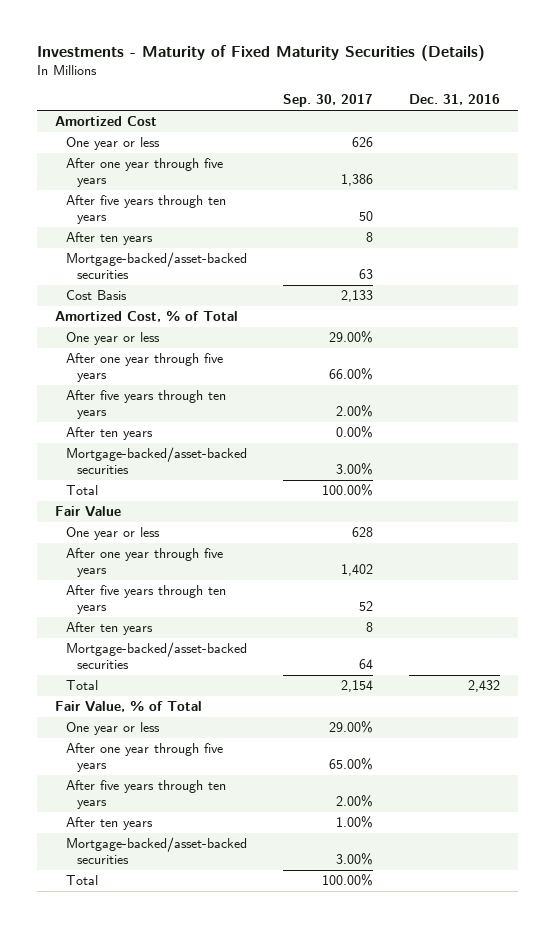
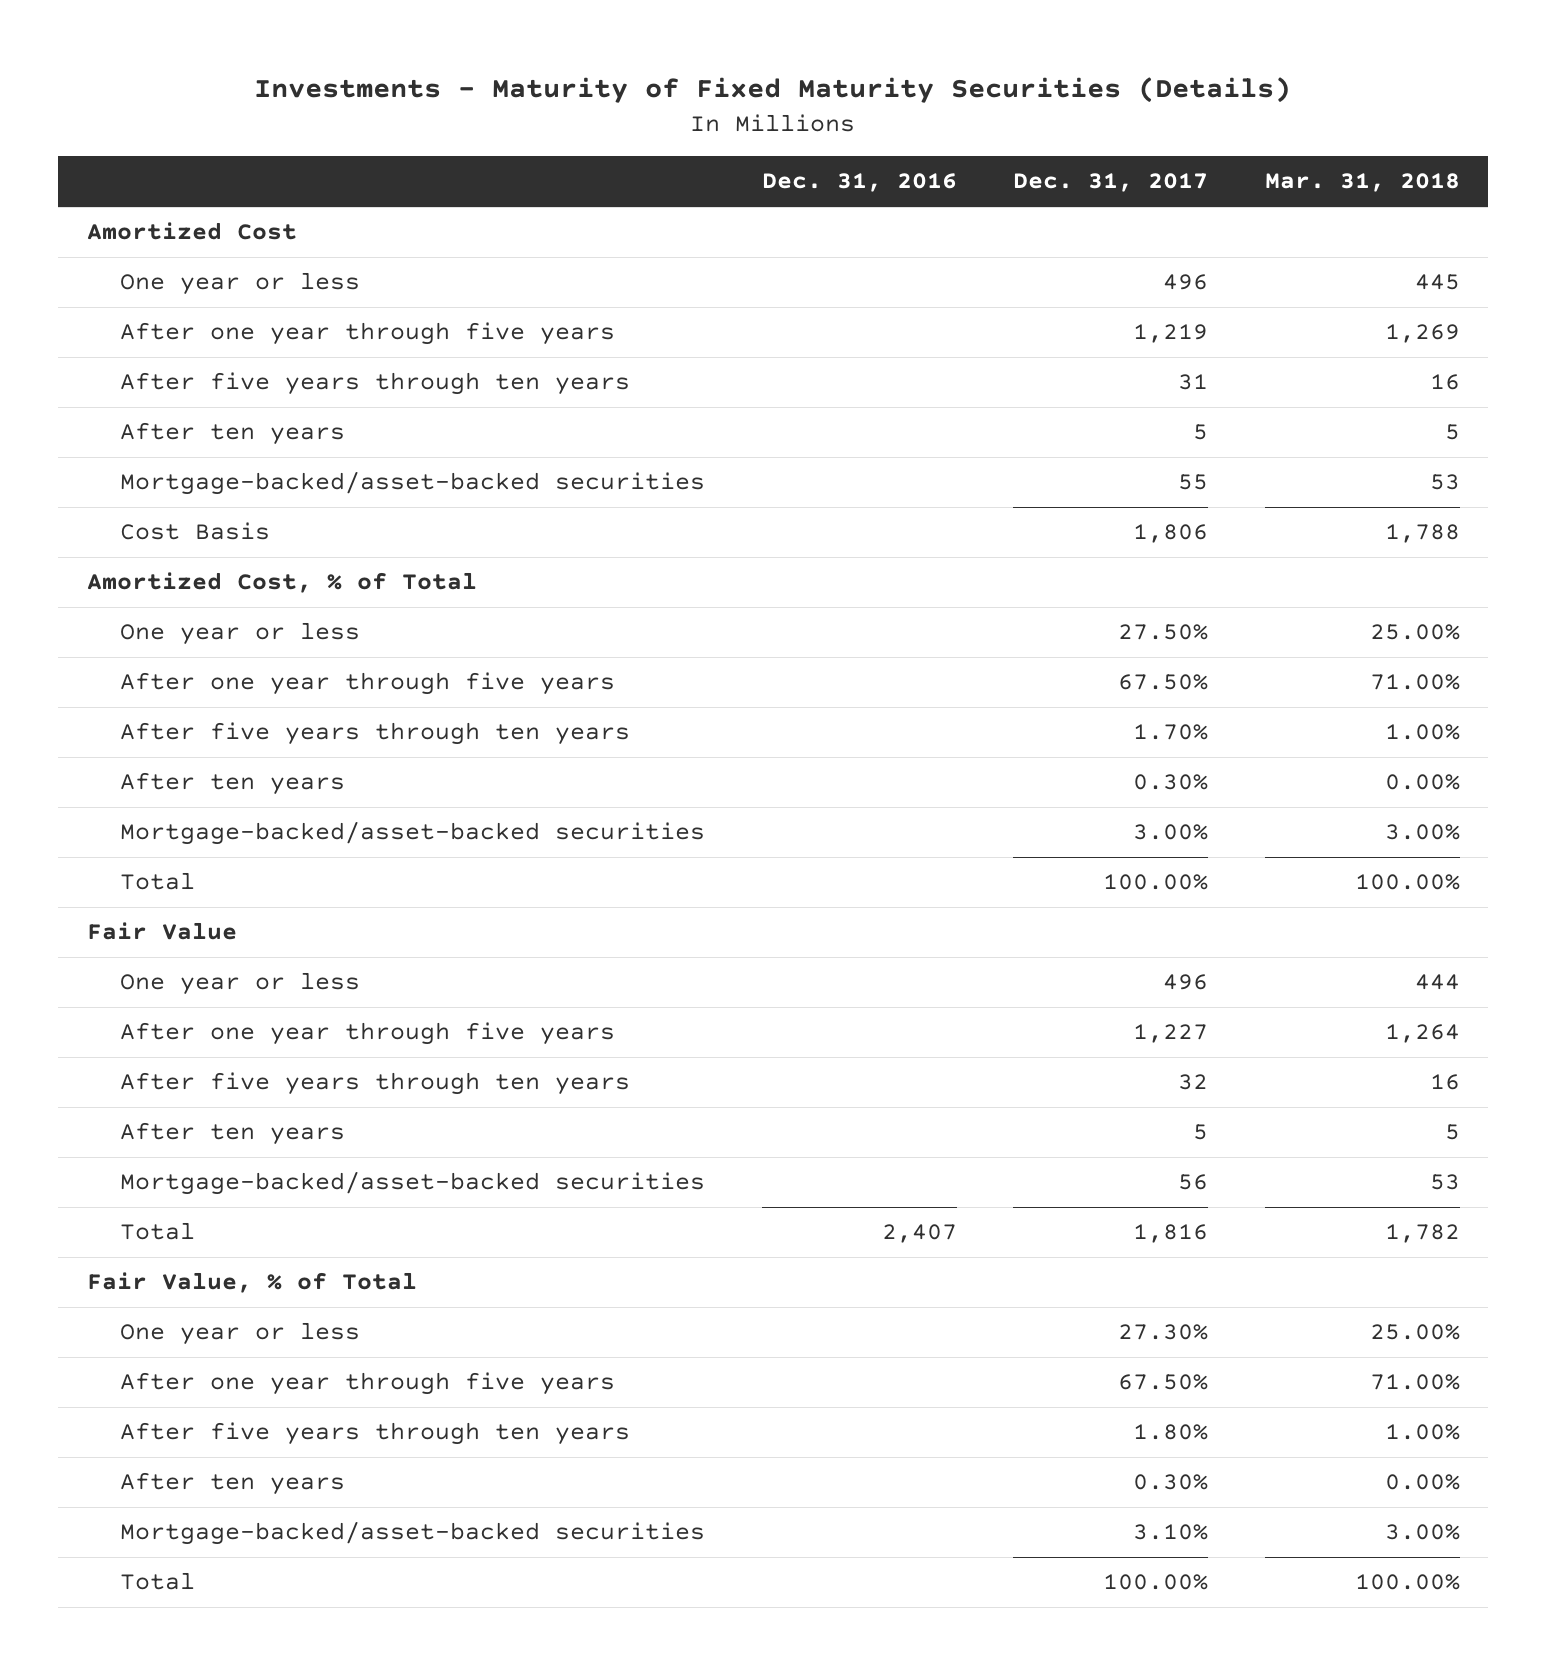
[282,94,373,108] Sep. 30, 2017 -> none
none -> [1013,173,1209,193] Dec. 31, 2017
none -> [1264,173,1460,193] Mar. 31, 2018
[467,680,500,693] 2,432 -> [881,1224,957,1244] 2,407

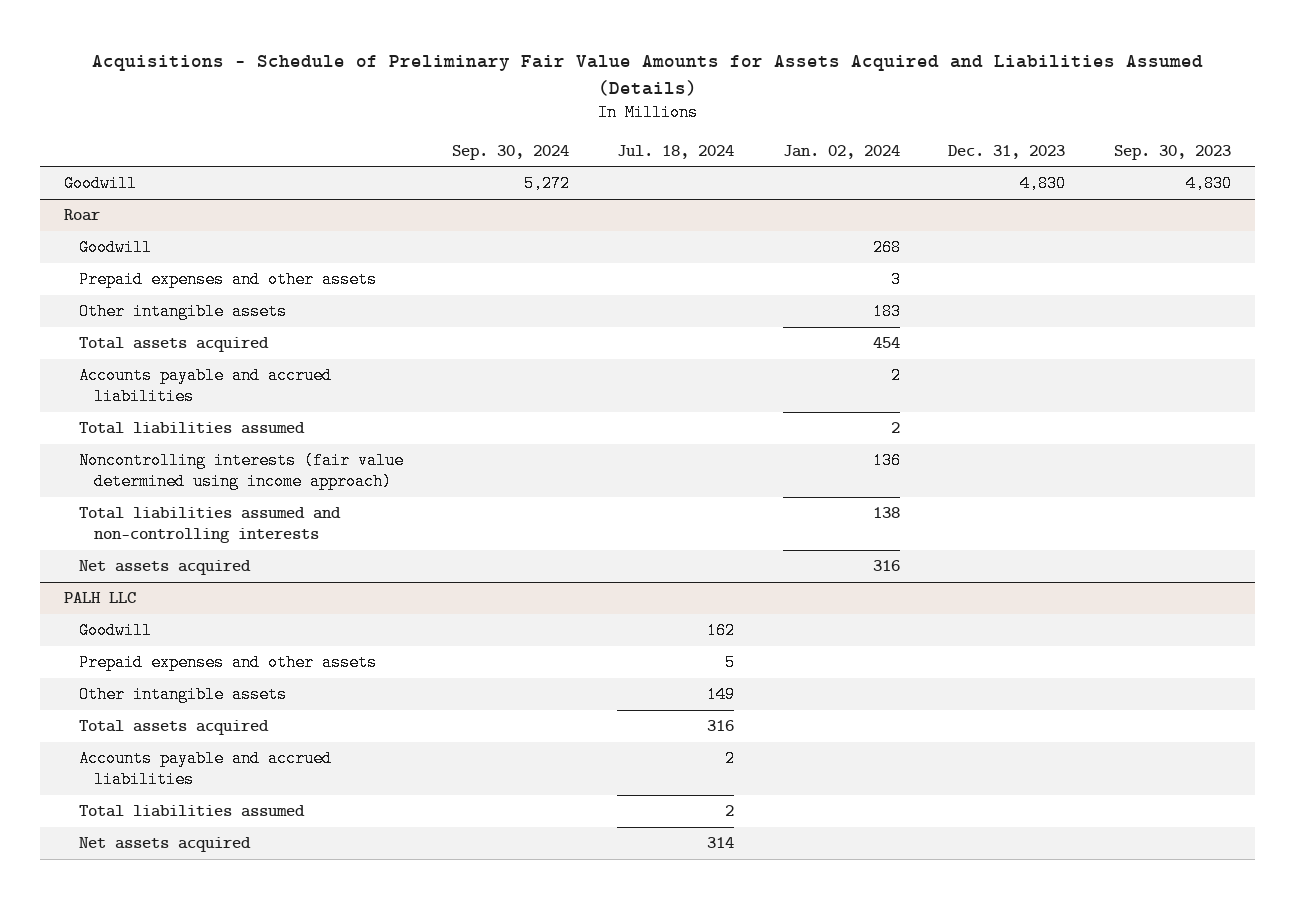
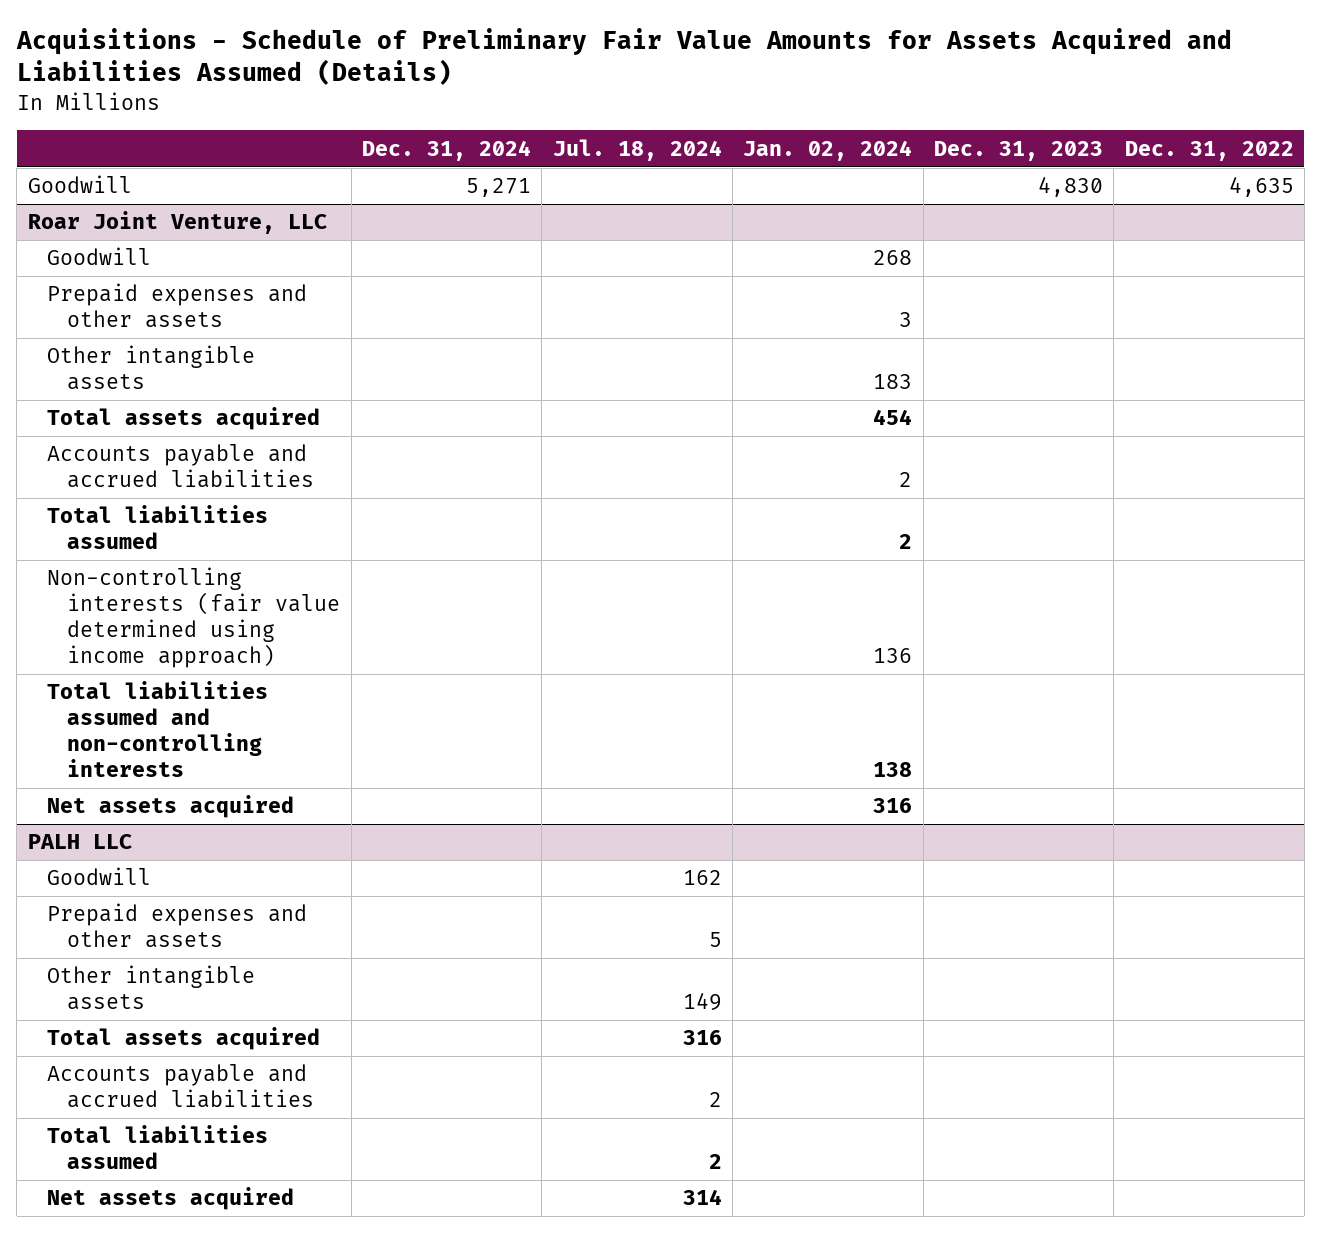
[451,144,569,160] Sep. 30, 2024 -> none
[1114,144,1232,160] Sep. 30, 2023 -> none
none -> [361,139,531,161] Dec. 31, 2024
none -> [1124,140,1294,161] Dec. 31, 2022
[64,209,101,222] Roar -> [27,211,327,235] Roar Joint Venture, LLC
[79,452,405,491] Noncontrolling interests (fair value determined using income approach) -> [47,567,341,669] Non-controlling interests (fair value determined using income approach)

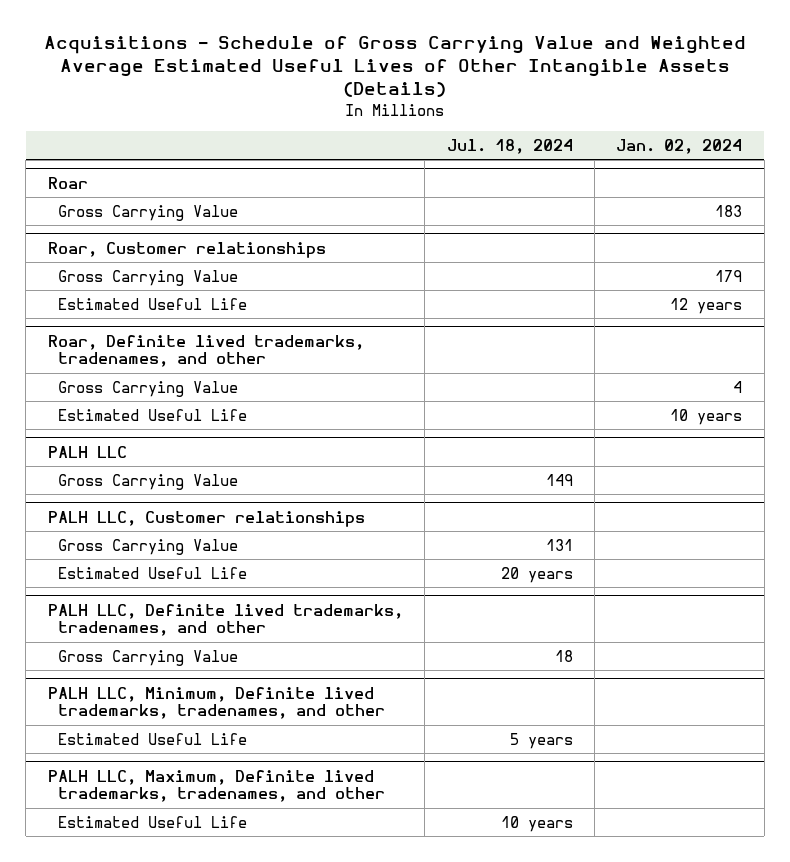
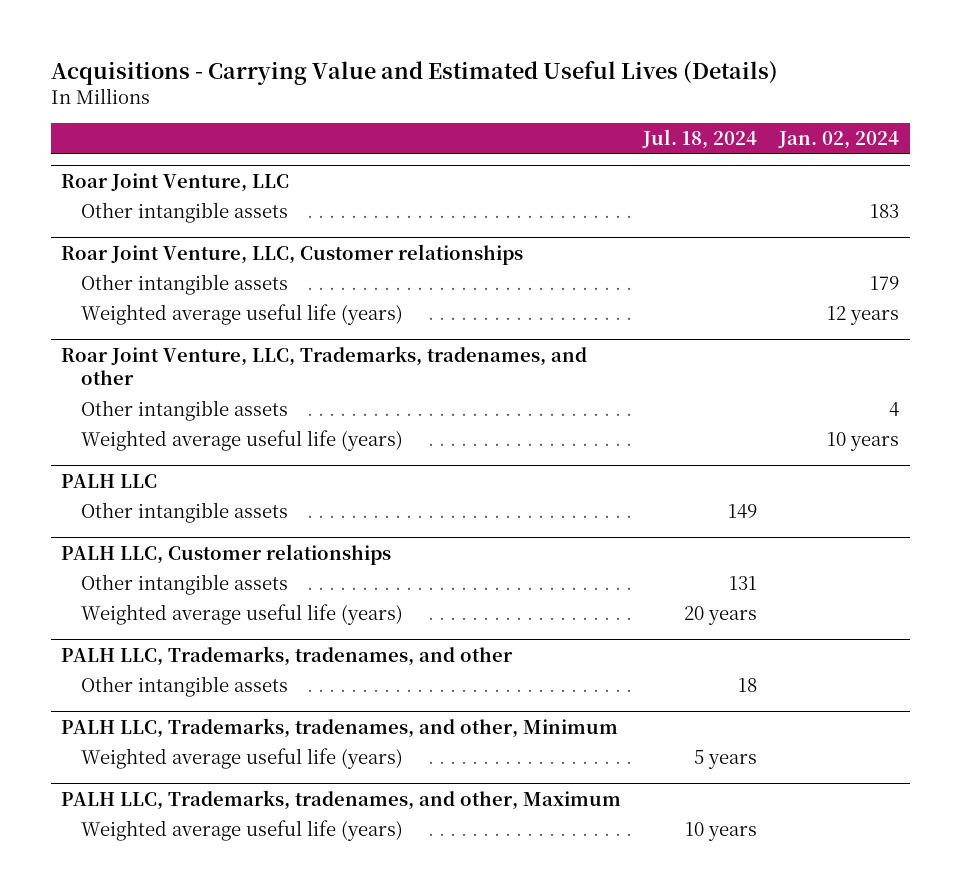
[44,36,747,98] Acquisitions - Schedule of Gross Carrying Value and Weighted Average Estimated Useful Lives of Other Intangible Assets (Details) -> [50,61,778,86] Acquisitions - Carrying Value and Estimated Useful Lives (Details)
[47,176,88,189] Roar -> [61,172,290,192] Roar Joint Venture, LLC
[58,204,239,221] Gross Carrying Value -> [81,201,289,223] Other intangible assets
[47,241,326,258] Roar, Customer relationships -> [61,243,524,265] Roar Joint Venture, LLC, Customer relationships
[58,269,239,286] Gross Carrying Value -> [81,273,289,295] Other intangible assets
[58,297,248,310] Estimated Useful Life -> [81,303,404,325] Weighted average useful life (years)
[47,334,364,368] Roar, Definite lived trademarks, tradenames, and other -> [61,345,588,386] Roar Joint Venture, LLC, Trademarks, tradenames, and other
[58,380,239,397] Gross Carrying Value -> [81,399,289,421] Other intangible assets
[58,408,248,421] Estimated Useful Life -> [81,429,404,451] Weighted average useful life (years)
[58,473,239,490] Gross Carrying Value -> [81,501,289,523] Other intangible assets
[58,538,239,555] Gross Carrying Value -> [81,573,289,595] Other intangible assets
[58,566,248,579] Estimated Useful Life -> [81,603,404,625] Weighted average useful life (years)
[47,603,403,637] PALH LLC, Definite lived trademarks, tradenames, and other -> [61,645,514,666] PALH LLC, Trademarks, tradenames, and other
[58,649,239,666] Gross Carrying Value -> [81,675,289,697] Other intangible assets
[47,686,386,720] PALH LLC, Minimum, Definite lived trademarks, tradenames, and other -> [61,717,619,738] PALH LLC, Trademarks, tradenames, and other, Minimum
[58,732,248,745] Estimated Useful Life -> [81,747,404,769] Weighted average useful life (years)
[47,769,386,803] PALH LLC, Maximum, Definite lived trademarks, tradenames, and other -> [61,789,622,810] PALH LLC, Trademarks, tradenames, and other, Maximum
[58,815,248,828] Estimated Useful Life -> [81,819,404,841] Weighted average useful life (years)

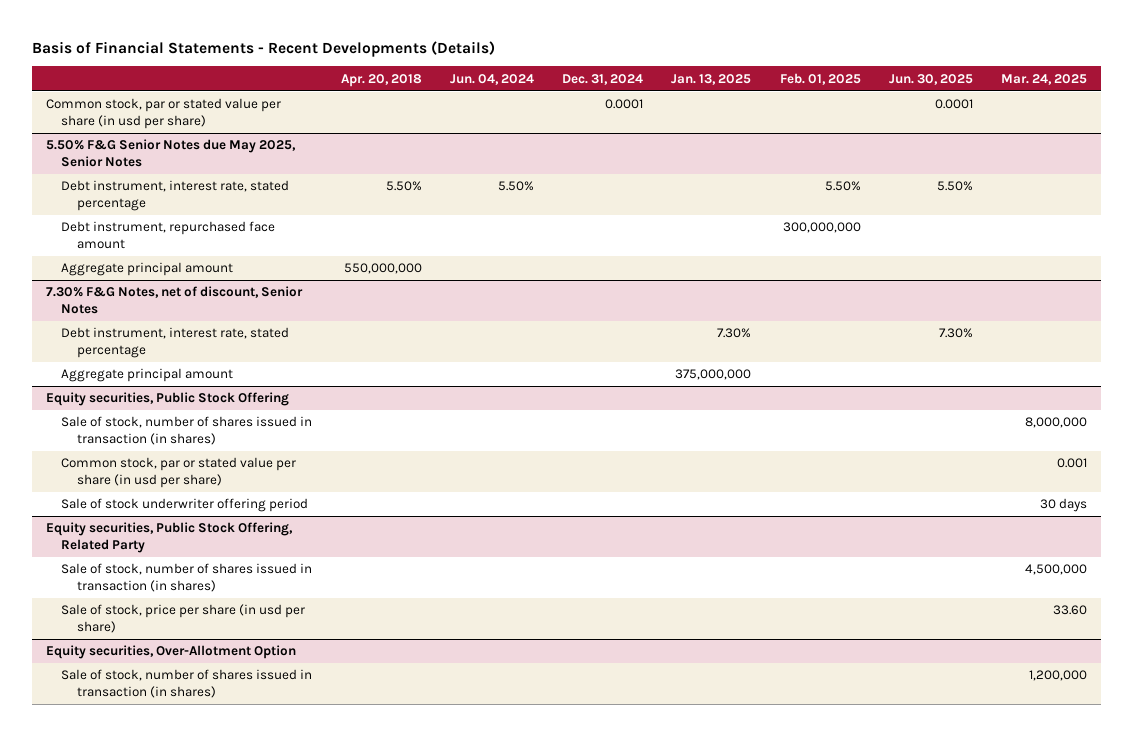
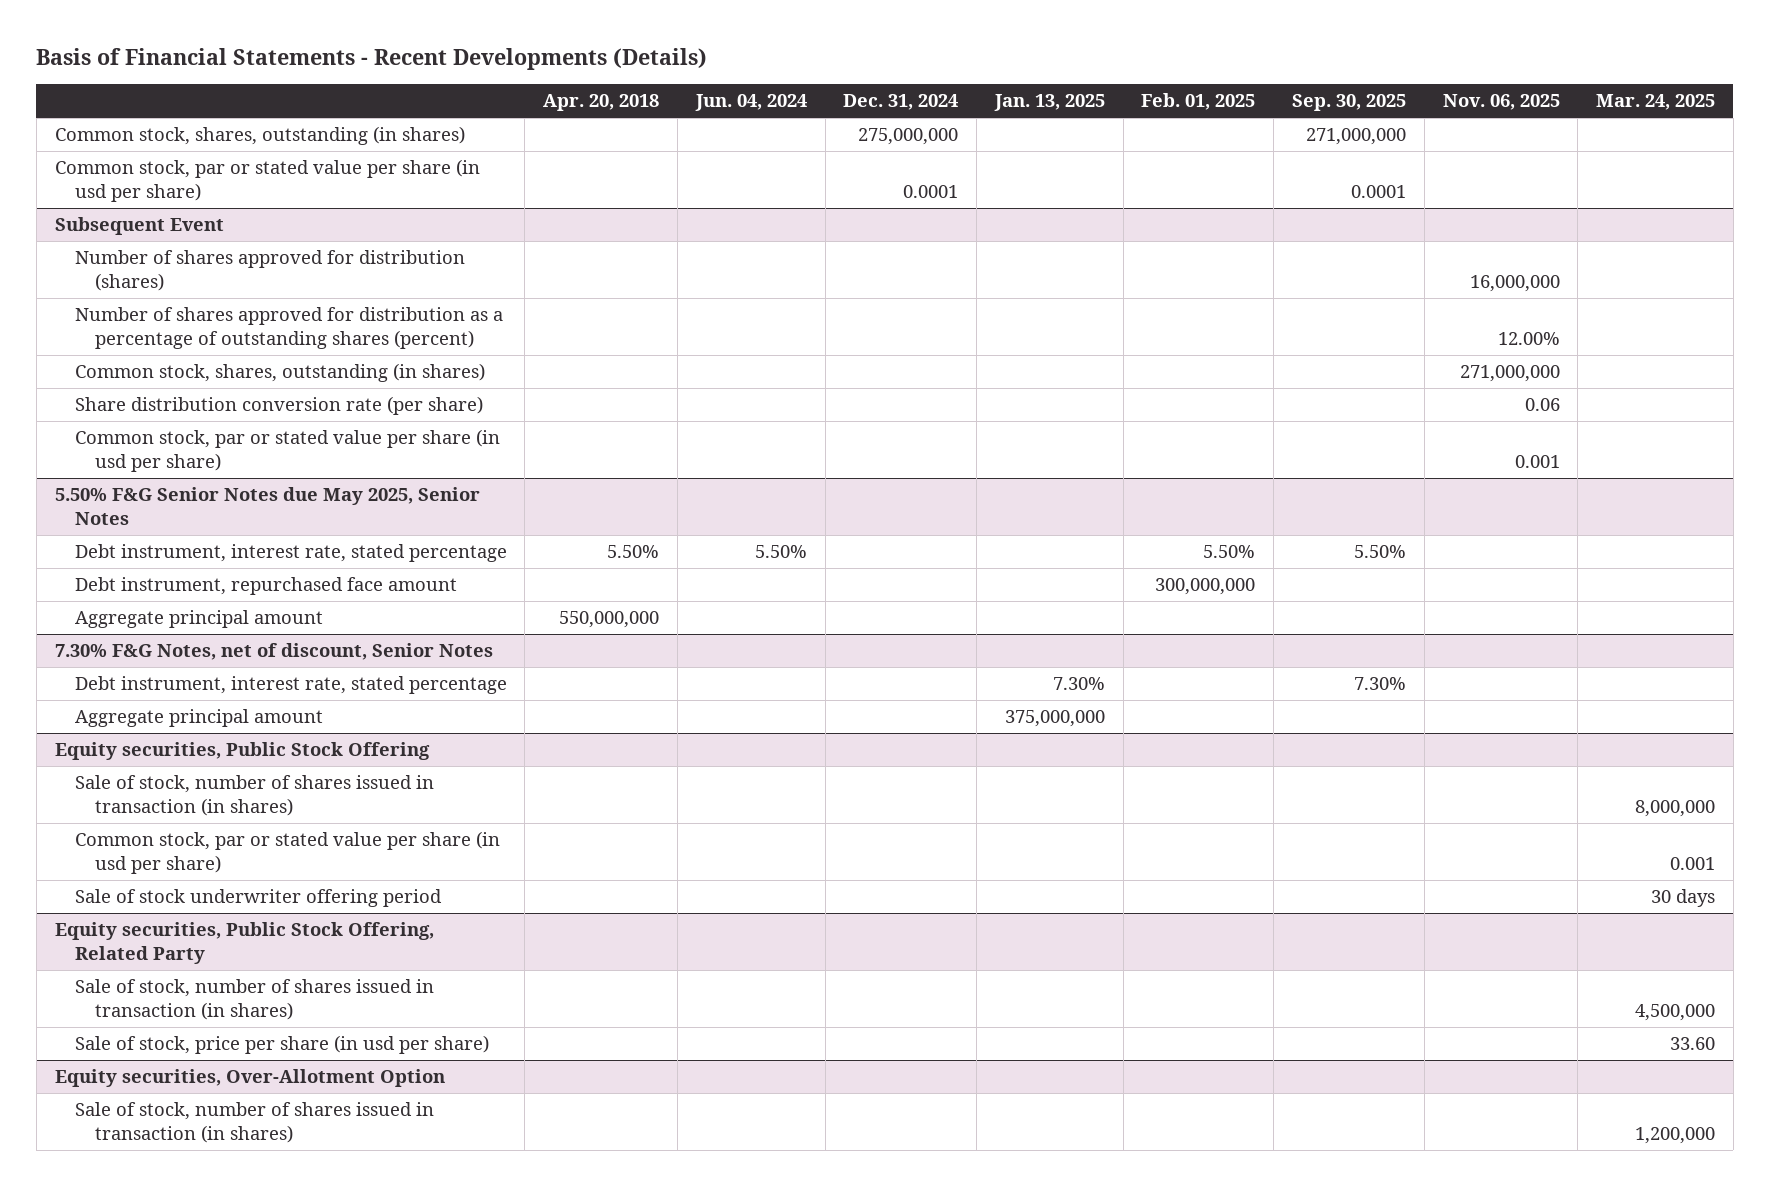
[888,73,973,85] Jun. 30, 2025 -> none
none -> [1292,94,1407,112] Sep. 30, 2025
none -> [1442,94,1560,111] Nov. 06, 2025
none -> [54,126,465,146] Common stock, shares, outstanding (in shares)
none -> [54,217,224,236] Subsequent Event
none -> [74,250,465,292] Number of shares approved for distribution (shares)
none -> [74,307,503,350] Number of shares approved for distribution as a percentage of outstanding shares (percent)
none -> [74,363,485,383] Common stock, shares, outstanding (in shares)
none -> [74,396,483,416] Share distribution conversion rate (per share)
none -> [74,429,500,473] Common stock, par or stated value per share (in usd per share)

